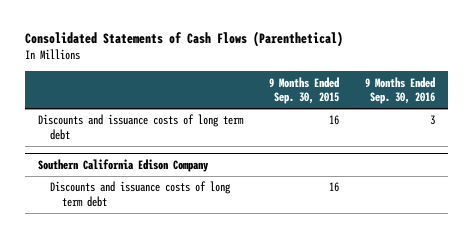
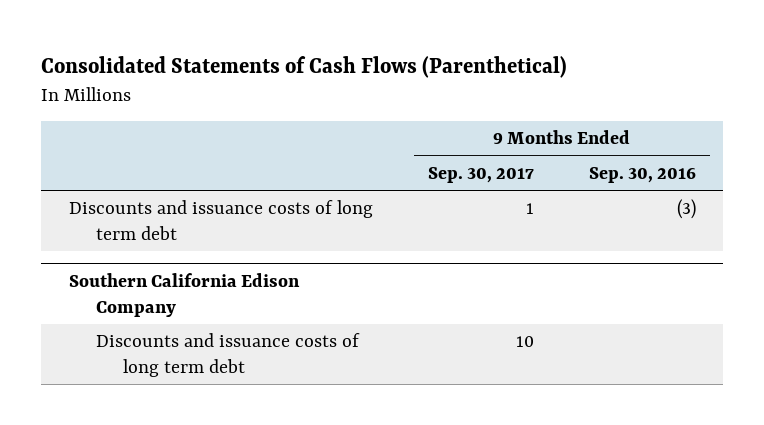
[268,76,339,105] 9 Months Ended Sep. 30, 2015 -> none
none -> [427,166,534,183] Sep. 30, 2017
[429,115,435,126] 3 -> [676,199,696,220] (3)

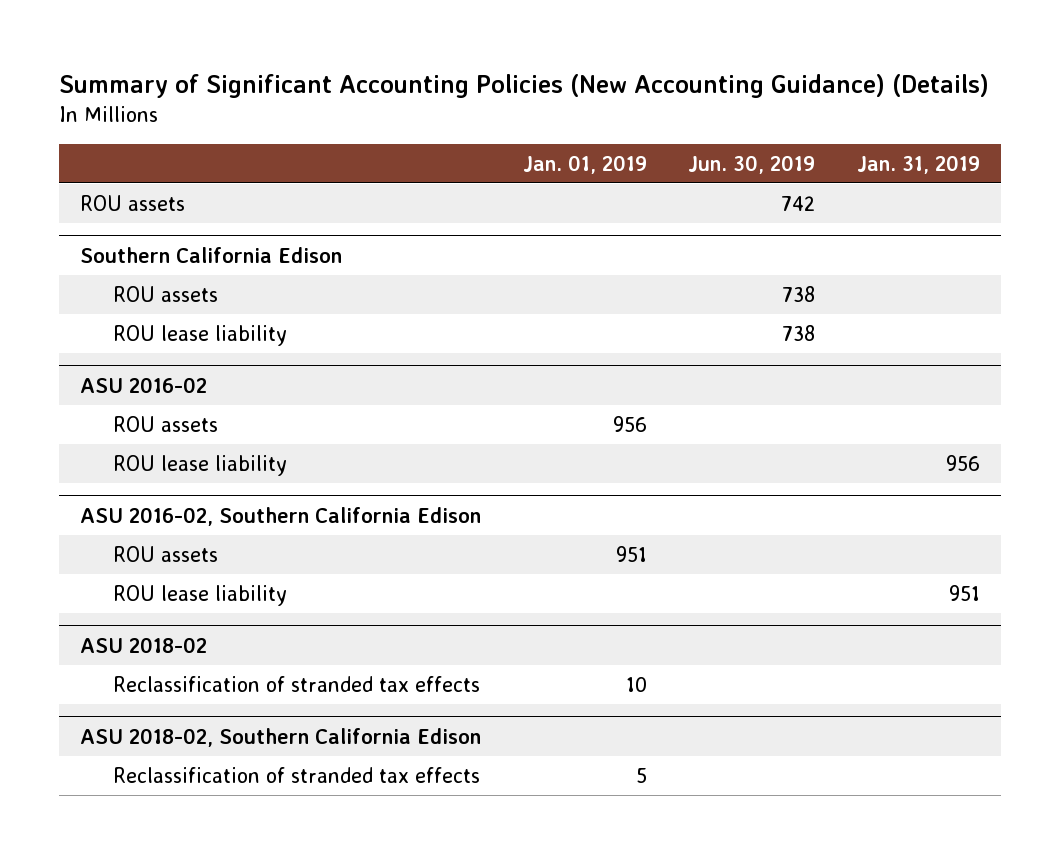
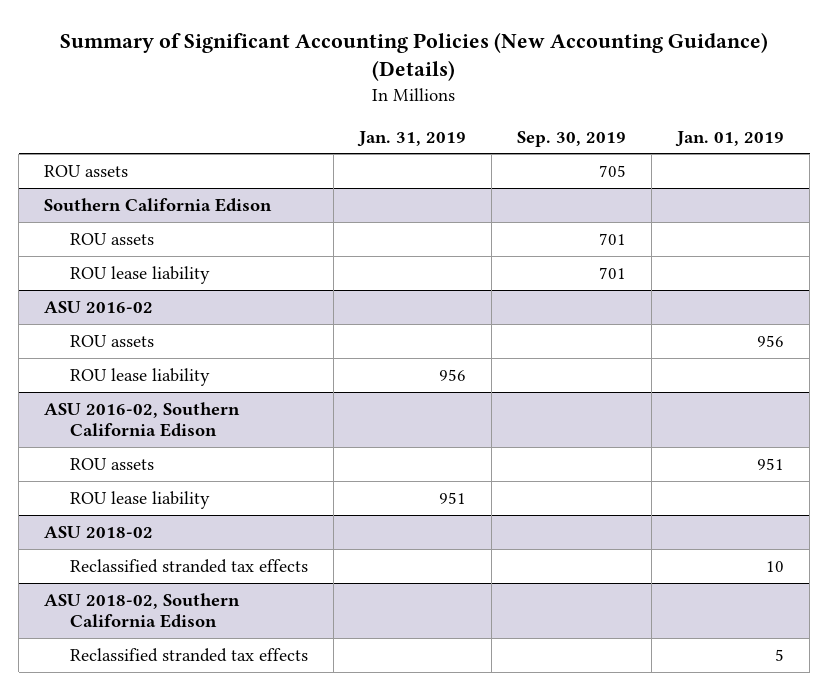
[688,154,816,174] Jun. 30, 2019 -> none
none -> [517,130,627,147] Sep. 30, 2019
[112,675,480,692] Reclassification of stranded tax effects -> [70,558,309,573] Reclassified stranded tax effects
[112,766,480,783] Reclassification of stranded tax effects -> [70,647,309,662] Reclassified stranded tax effects

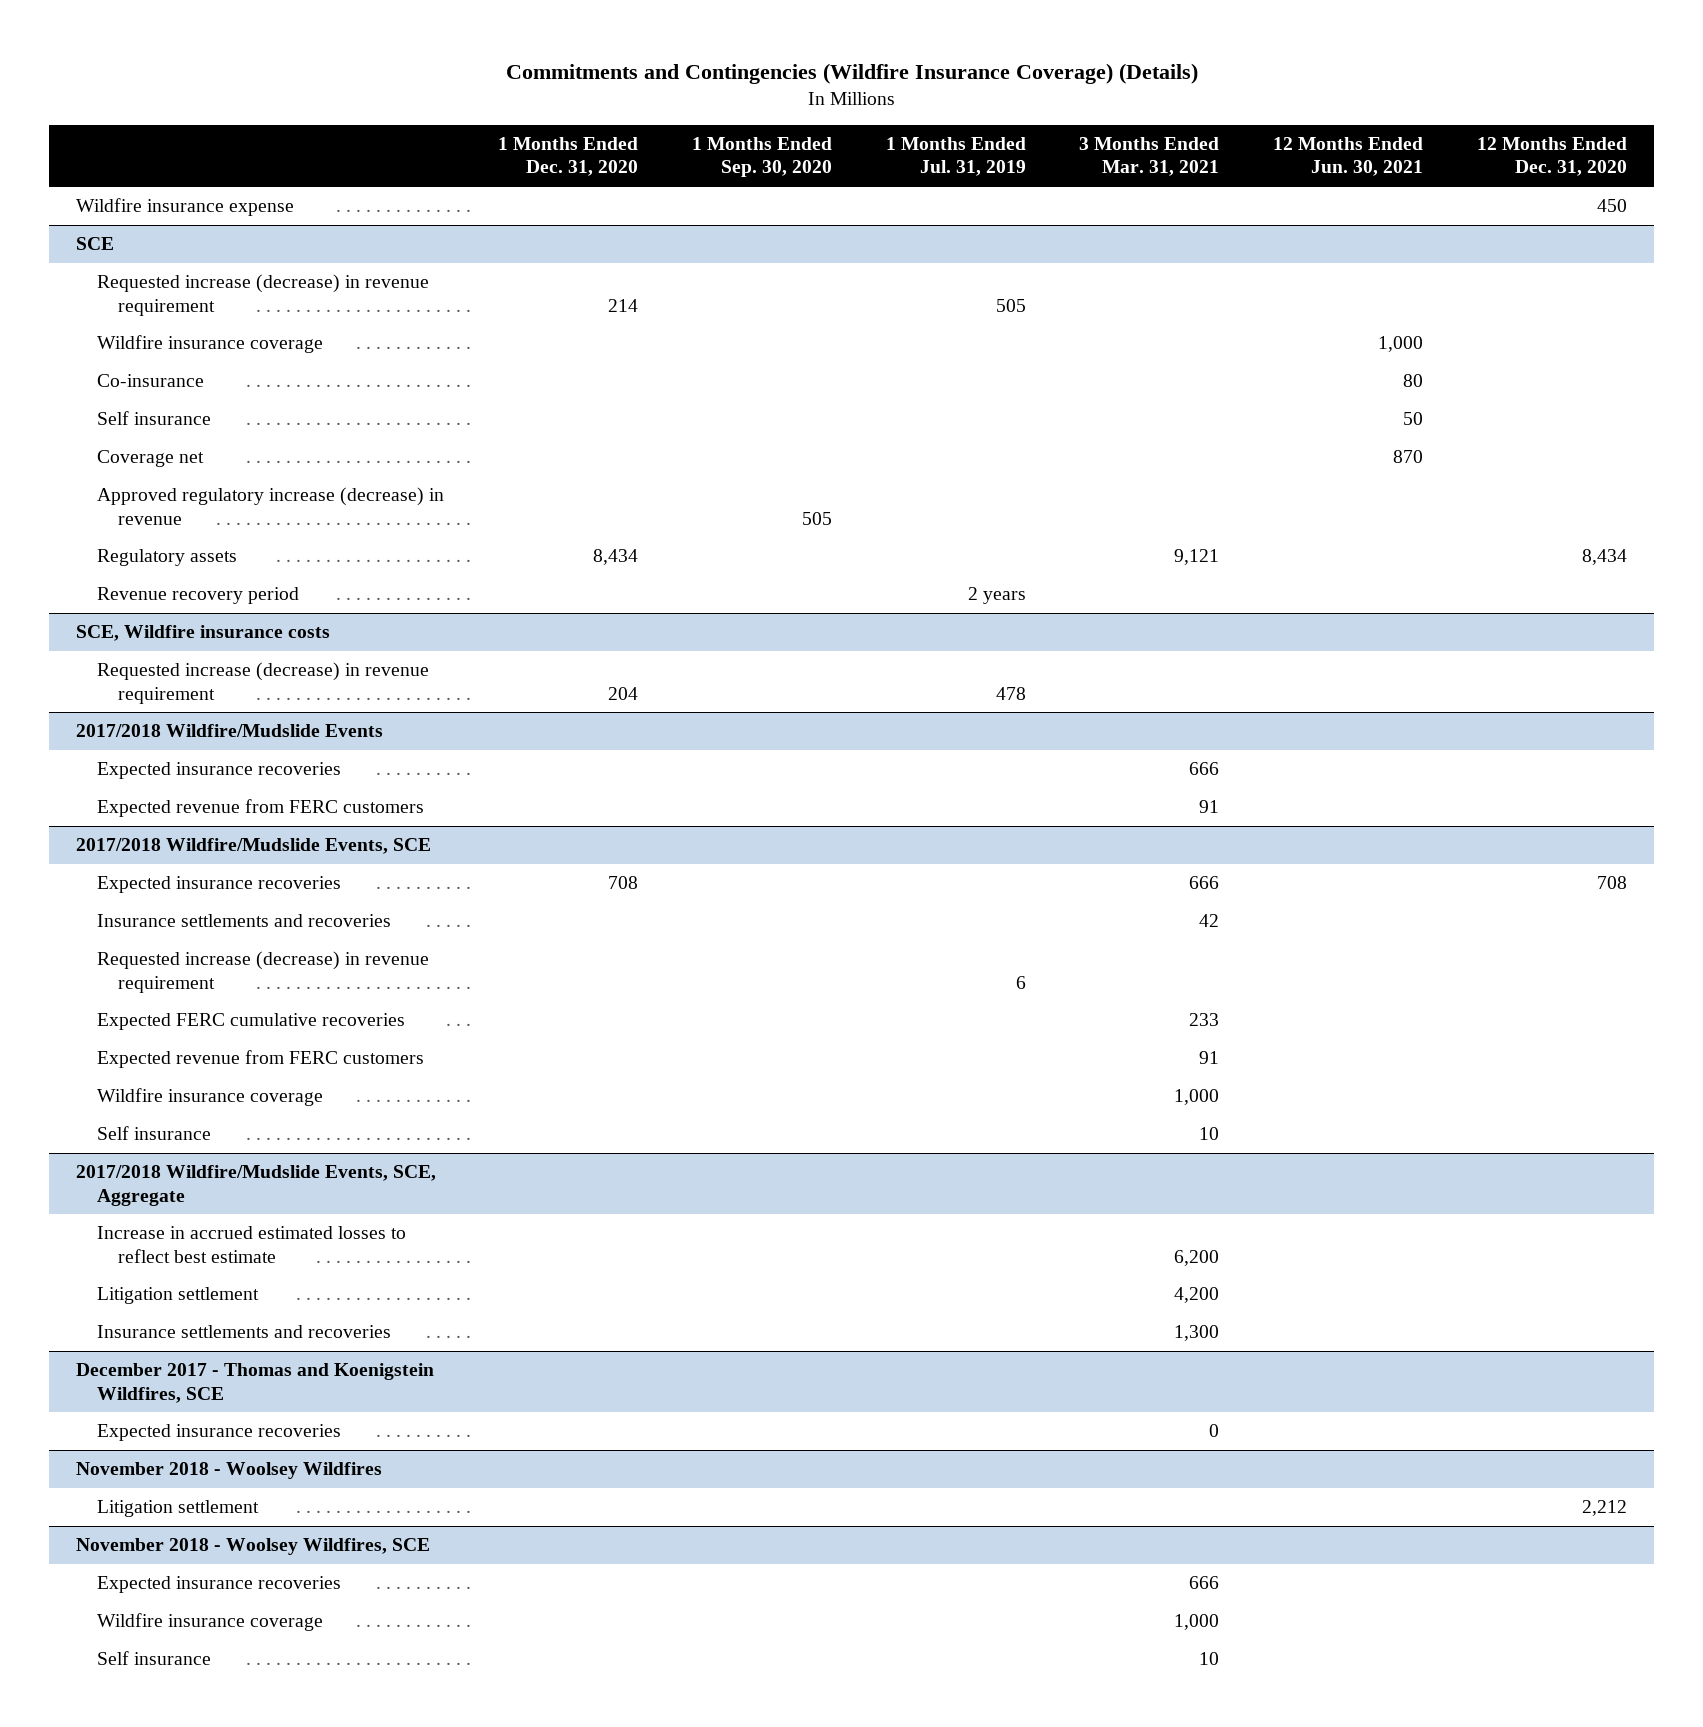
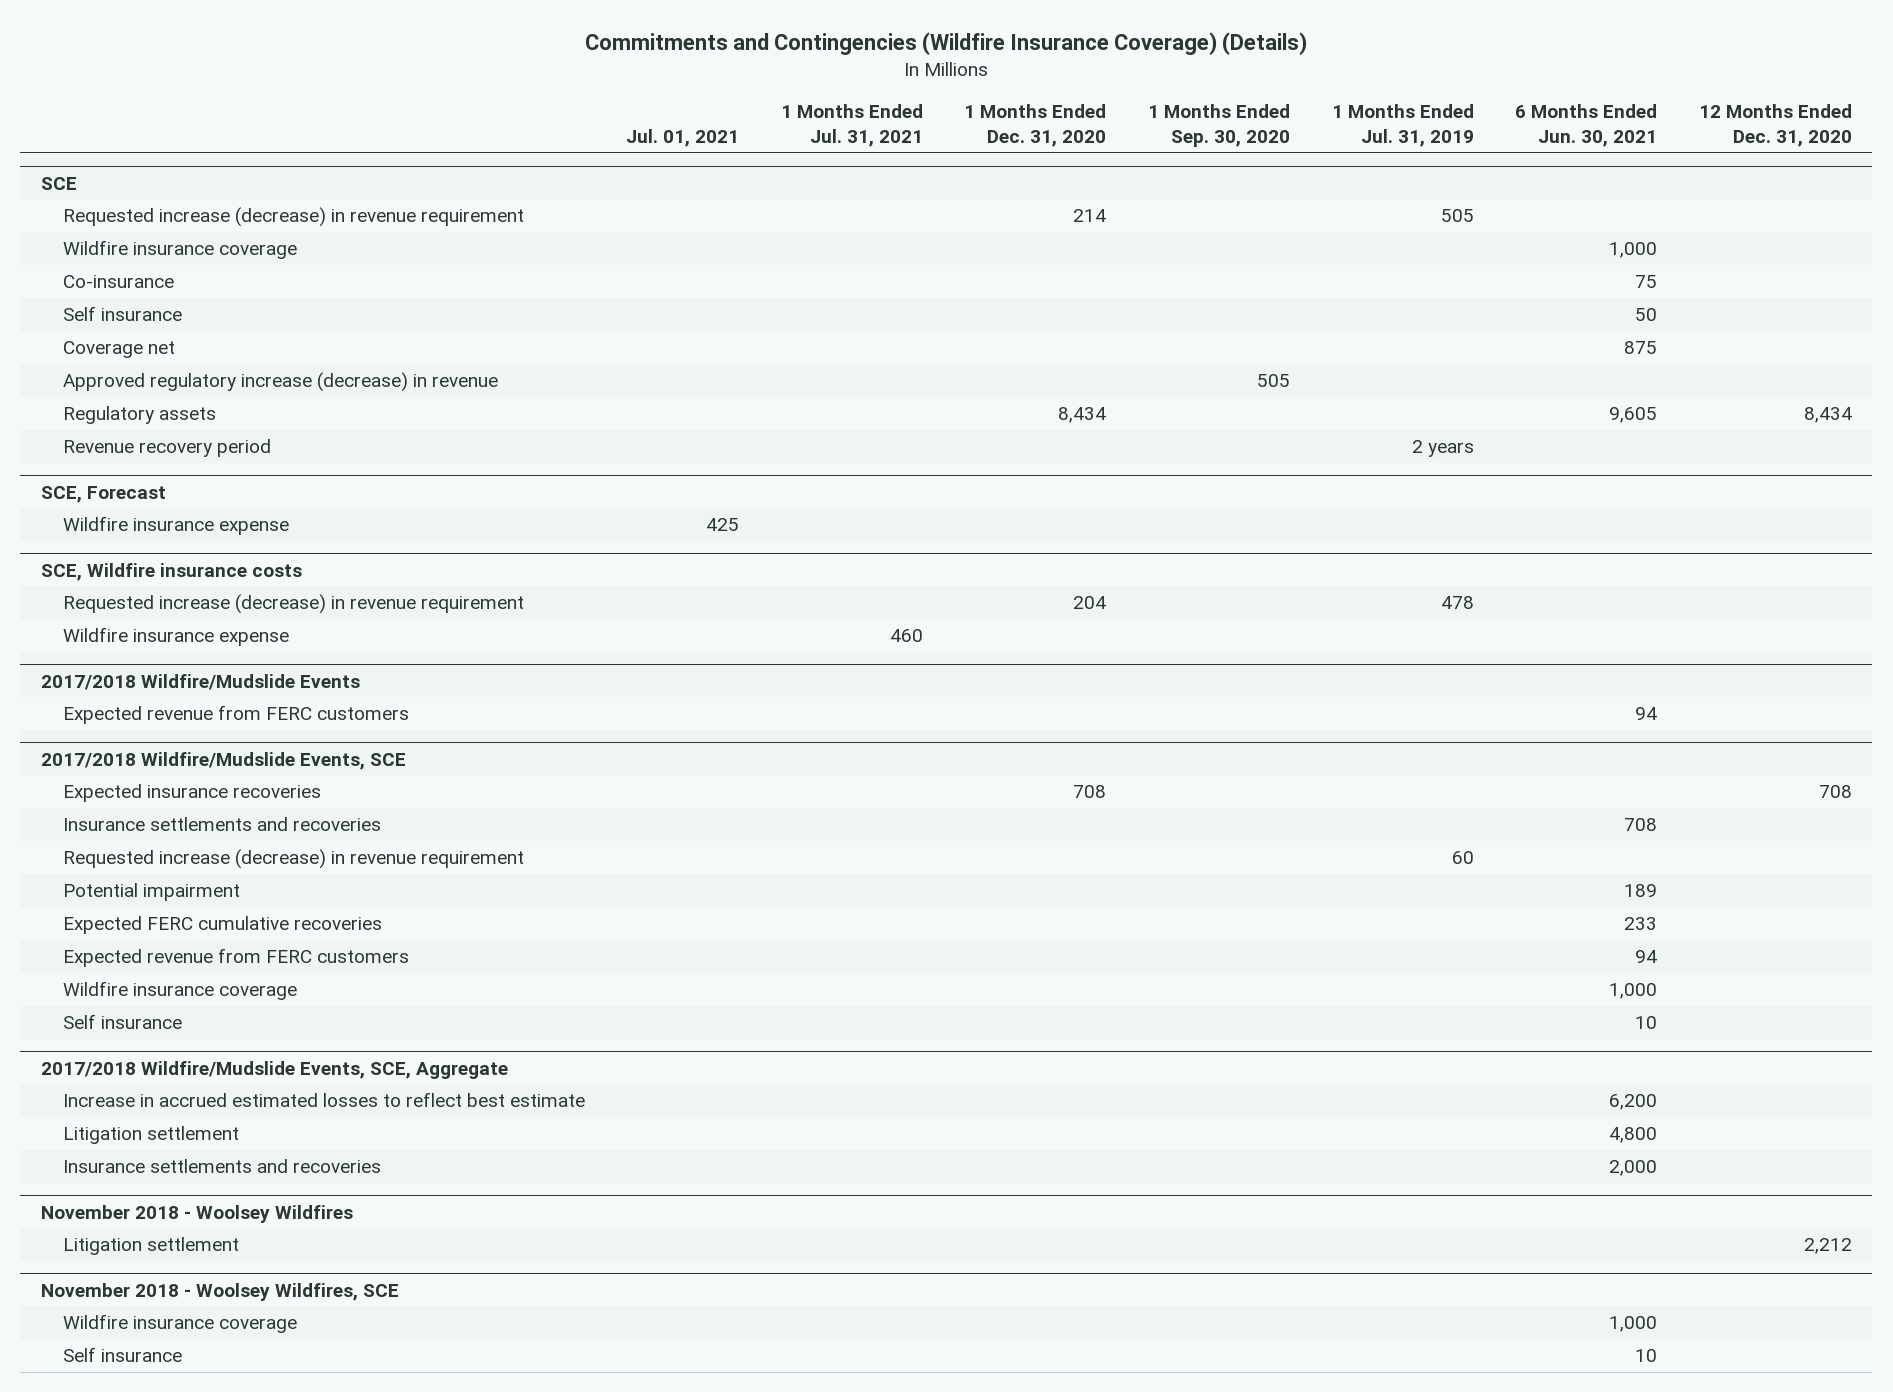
[1079,136,1220,177] 3 Months Ended Mar. 31, 2021 -> none
[1273,136,1424,177] 12 Months Ended Jun. 30, 2021 -> none
none -> [626,129,740,148] Jul. 01, 2021
none -> [780,104,923,148] 1 Months Ended Jul. 31, 2021
none -> [1515,104,1658,148] 6 Months Ended Jun. 30, 2021
[76,198,295,217] Wildfire insurance expense -> none
none -> [41,485,167,503] SCE, Forecast
none -> [62,516,289,536] Wildfire insurance expense
none -> [62,627,289,647] Wildfire insurance expense
[97,762,342,780] Expected insurance recoveries -> none
[1015,975,1026,989] 6 -> [1451,851,1474,865] 60
none -> [62,883,240,902] Potential impairment
[76,1363,435,1403] December 2017 - Thomas and Koenigstein Wildfires, SCE -> none
[97,1424,342,1442] Expected insurance recoveries -> none
[97,1576,342,1594] Expected insurance recoveries -> none

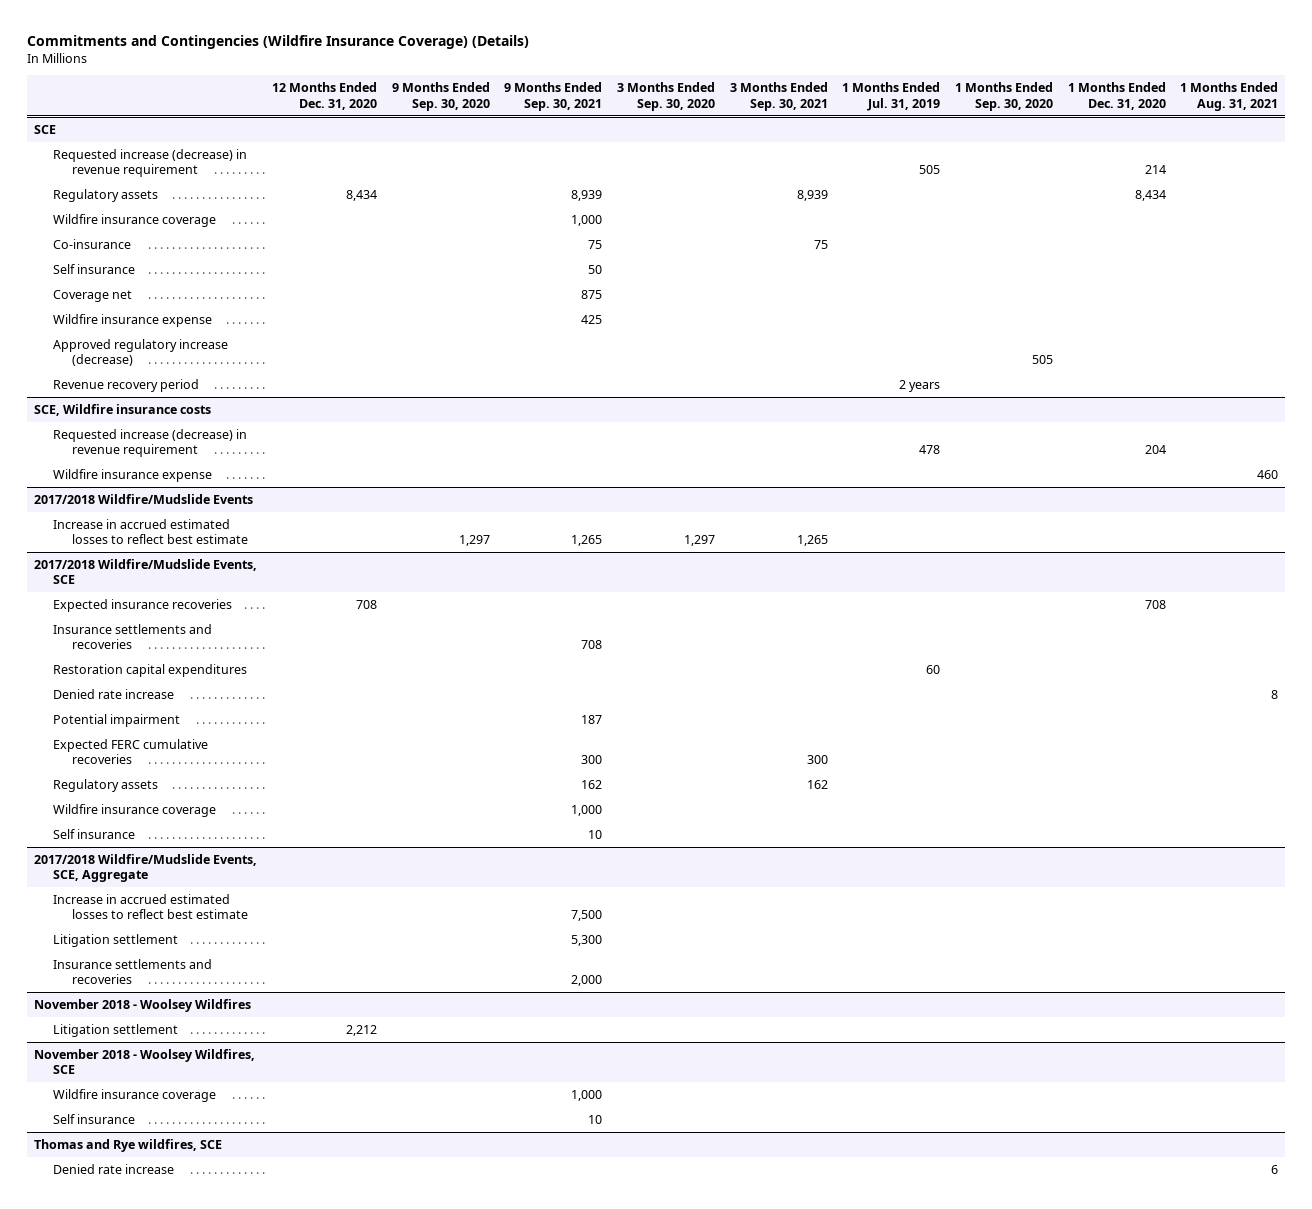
[626,129,740,148] Jul. 01, 2021 -> none
[780,104,923,148] 1 Months Ended Jul. 31, 2021 -> none
[1515,104,1658,148] 6 Months Ended Jun. 30, 2021 -> none
none -> [391,82,490,111] 9 Months Ended Sep. 30, 2020
none -> [504,82,603,111] 9 Months Ended Sep. 30, 2021
none -> [616,82,715,111] 3 Months Ended Sep. 30, 2020
none -> [729,82,828,111] 3 Months Ended Sep. 30, 2021
none -> [1180,82,1279,111] 1 Months Ended Aug. 31, 2021
[62,406,216,425] Regulatory assets -> [53,188,159,202] Regulatory assets
none -> [53,313,213,327] Wildfire insurance expense
[62,372,498,393] Approved regulatory increase (decrease) in revenue -> [53,338,229,367] Approved regulatory increase (decrease)
[41,485,167,503] SCE, Forecast -> none
[62,516,289,536] Wildfire insurance expense -> none
[62,705,409,725] Expected revenue from FERC customers -> none
none -> [53,518,249,545] Increase in accrued estimated losses to reflect best estimate
[62,849,524,870] Requested increase (decrease) in revenue requirement -> none
none -> [53,663,248,677] Restoration capital expenditures
none -> [53,688,175,699] Denied rate increase
[62,948,409,968] Expected revenue from FERC customers -> none
none -> [53,778,159,792] Regulatory assets
none -> [34,1138,223,1152] Thomas and Rye wildfires, SCE
none -> [53,1163,175,1174] Denied rate increase

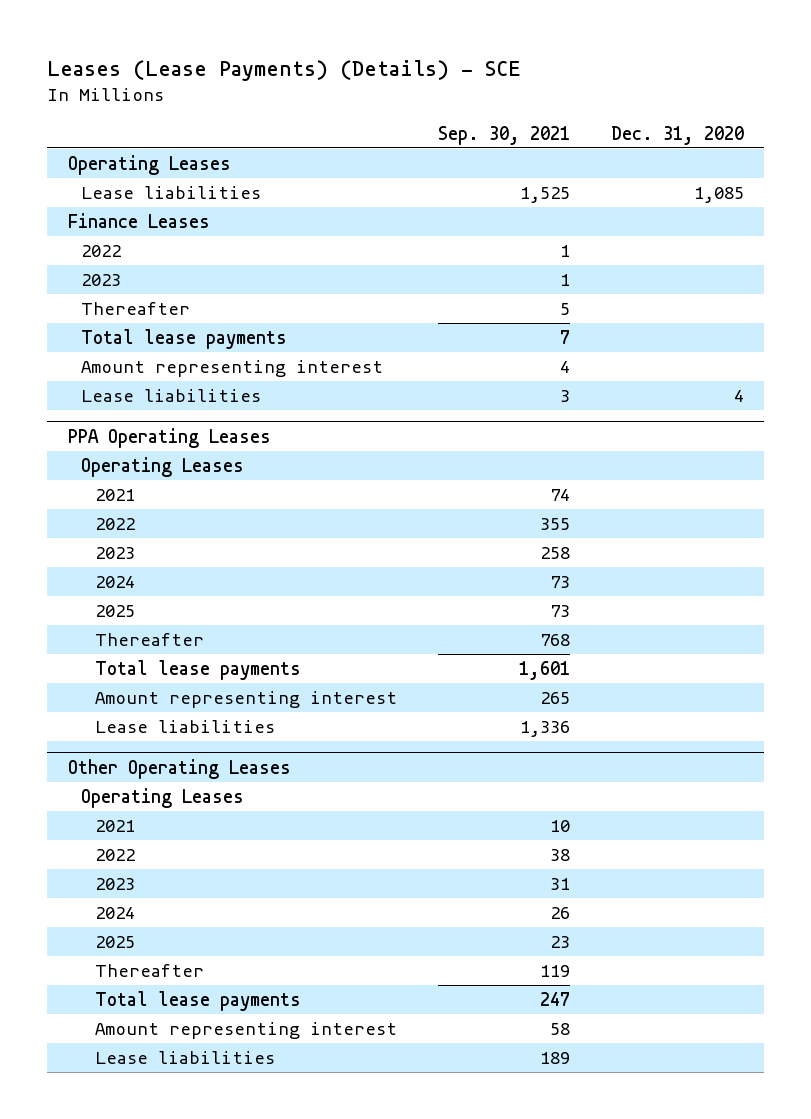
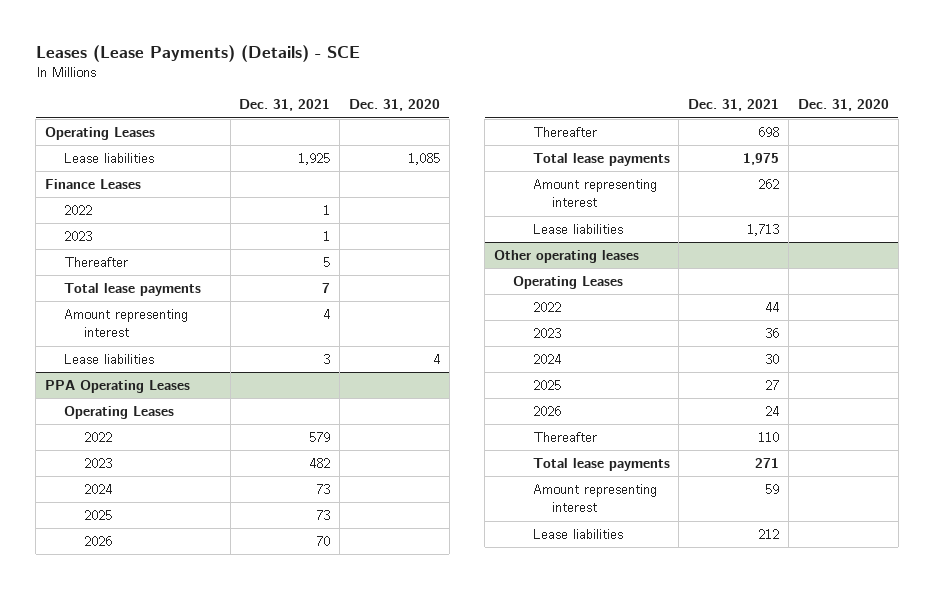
[437,125,570,145] Sep. 30, 2021 -> none
none -> [239,99,331,112] Dec. 31, 2021
[94,488,135,501] 2021 -> none
none -> [83,536,112,547] 2026
[67,758,291,779] Other Operating Leases -> [494,250,640,264] Other operating leases
[94,819,135,832] 2021 -> none
none -> [532,406,561,417] 2026

